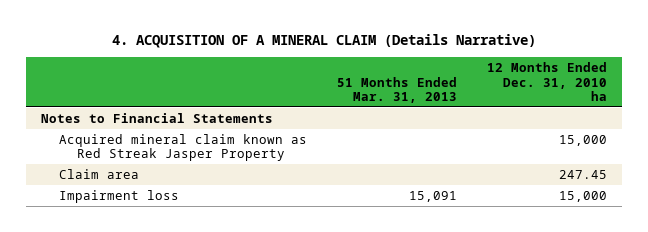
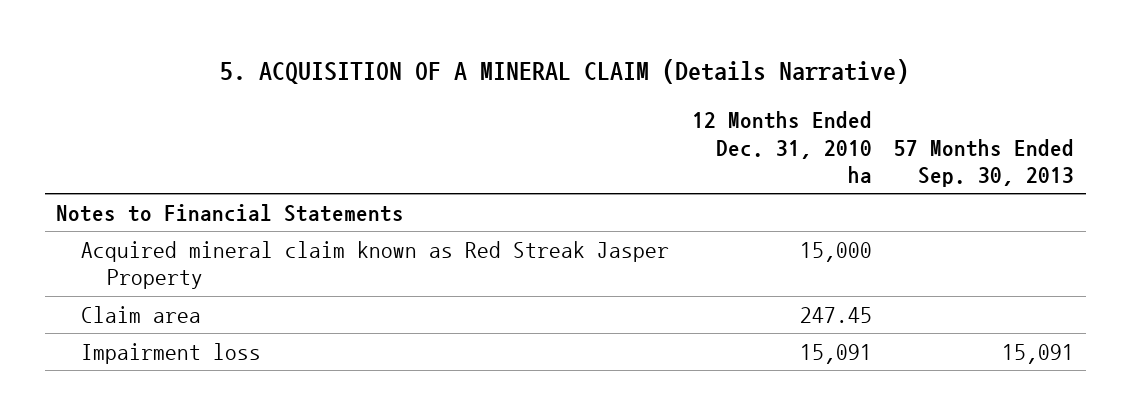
[111,34,536,49] 4. ACQUISITION OF A MINERAL CLAIM (Details Narrative) -> [220,59,910,85] 5. ACQUISITION OF A MINERAL CLAIM (Details Narrative)
[336,76,457,103] 51 Months Ended Mar. 31, 2013 -> none
none -> [894,138,1075,187] 57 Months Ended Sep. 30, 2013
[558,190,607,202] 15,000 -> [799,343,872,364] 15,091

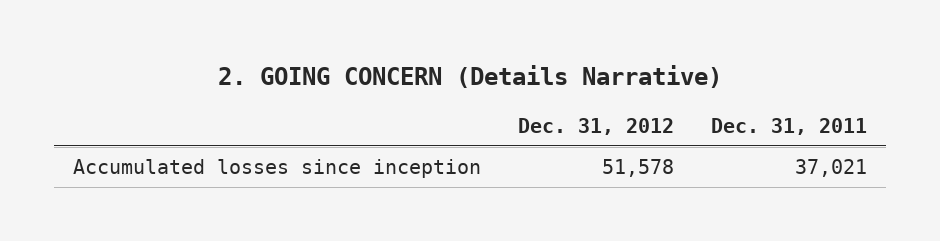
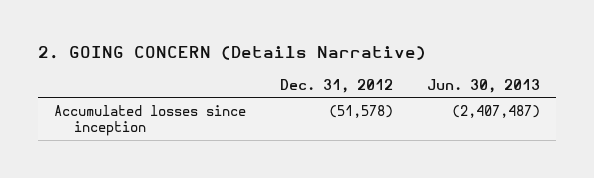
[711,118,868,136] Dec. 31, 2011 -> none
none -> [426,78,540,93] Jun. 30, 2013
[601,159,674,178] 51,578 -> [329,104,394,118] (51,578)

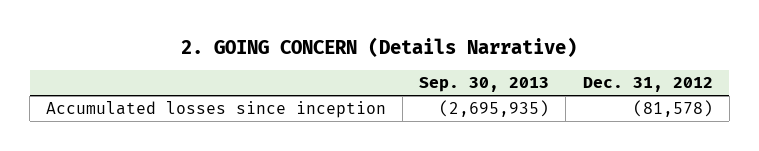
[426,78,540,93] Jun. 30, 2013 -> none
none -> [419,77,550,93] Sep. 30, 2013
[329,104,394,118] (51,578) -> [632,100,713,118] (81,578)

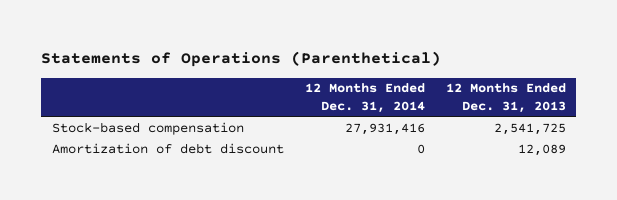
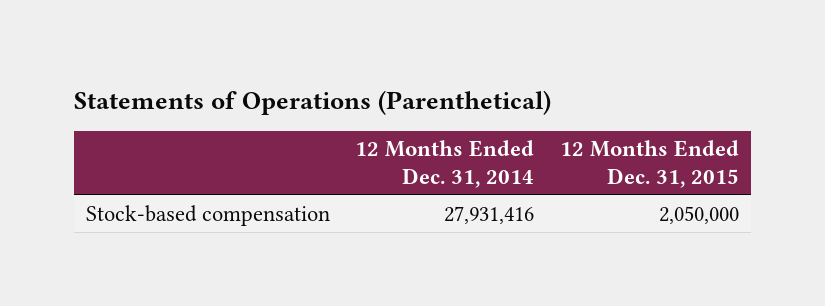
[445,83,566,113] 12 Months Ended Dec. 31, 2013 -> none
none -> [559,140,739,188] 12 Months Ended Dec. 31, 2015
[51,142,284,154] Amortization of debt discount -> none

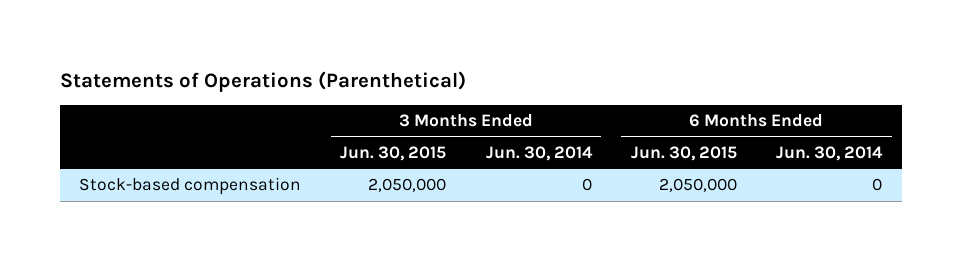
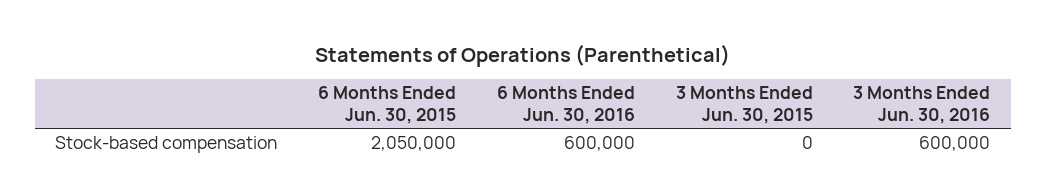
[485,146,593,162] Jun. 30, 2014 -> none
[775,146,883,162] Jun. 30, 2014 -> none
none -> [496,86,635,124] 6 Months Ended Jun. 30, 2016
none -> [853,86,991,124] 3 Months Ended Jun. 30, 2016
[368,178,447,193] 2,050,000 -> [801,136,813,150] 0

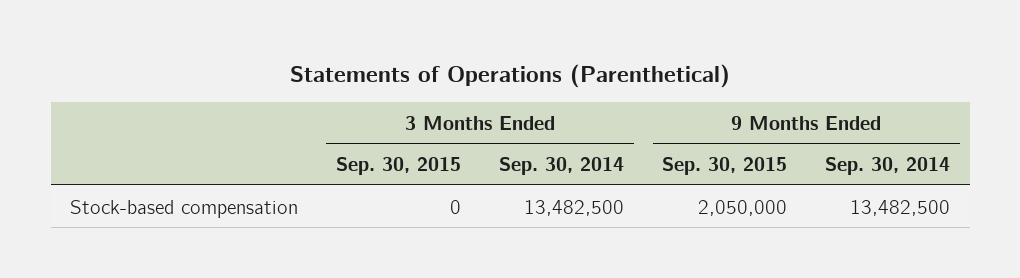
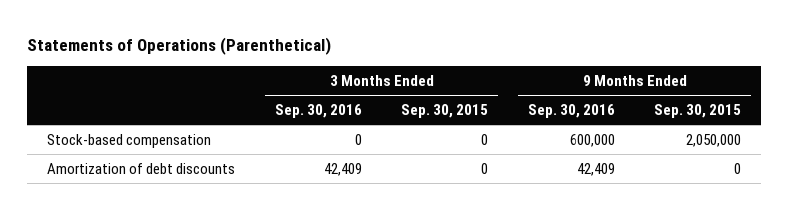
[499,157,625,176] Sep. 30, 2014 -> none
[825,157,951,176] Sep. 30, 2014 -> none
none -> [274,104,362,119] Sep. 30, 2016
none -> [527,104,615,119] Sep. 30, 2016
none -> [47,163,236,175] Amortization of debt discounts

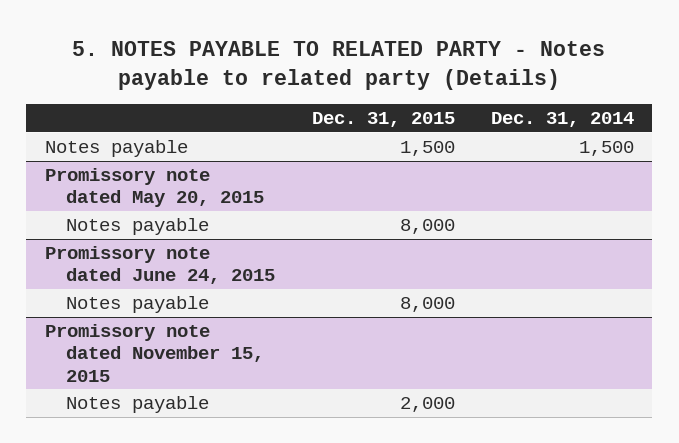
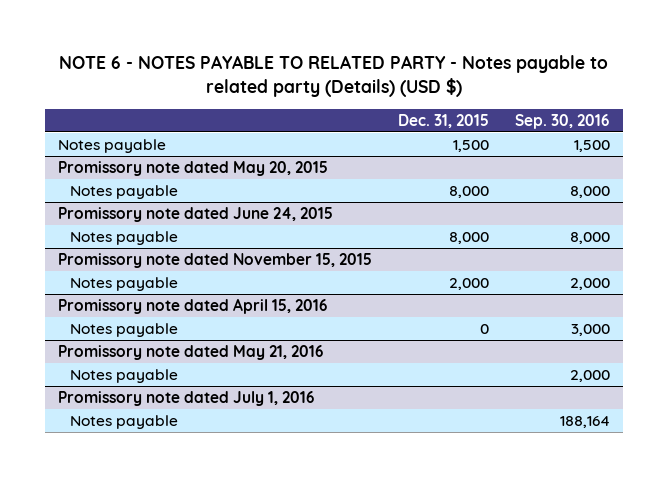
[72,40,606,91] 5. NOTES PAYABLE TO RELATED PARTY - Notes payable to related party (Details) -> [59,55,609,98] NOTE 6 - NOTES PAYABLE TO RELATED PARTY - Notes payable to related party (Details) (USD $)
[491,112,635,128] Dec. 31, 2014 -> none
none -> [515,113,611,129] Sep. 30, 2016
none -> [58,298,329,315] Promissory note dated April 15, 2016
none -> [69,323,178,338] Notes payable
none -> [58,345,325,361] Promissory note dated May 21, 2016
none -> [69,369,178,384] Notes payable
none -> [58,391,316,407] Promissory note dated July 1, 2016
none -> [69,415,178,430] Notes payable

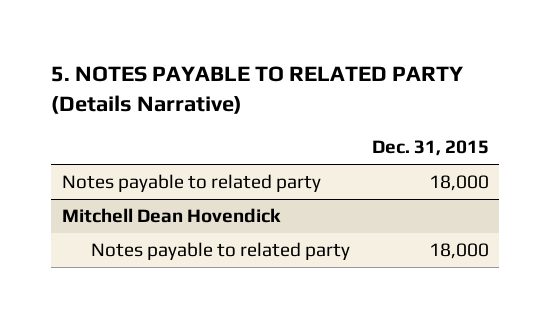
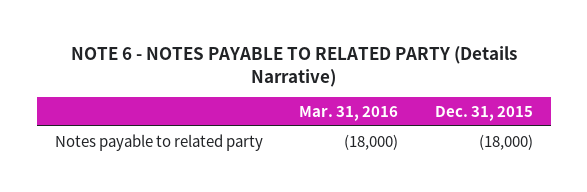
[51,65,464,114] 5. NOTES PAYABLE TO RELATED PARTY (Details Narrative) -> [70,45,517,87] NOTE 6 - NOTES PAYABLE TO RELATED PARTY (Details Narrative)
none -> [299,106,399,122] Mar. 31, 2016
[61,208,281,224] Mitchell Dean Hovendick -> none
[91,242,351,261] Notes payable to related party -> none
[428,175,489,192] 18,000 -> [478,133,533,150] (18,000)

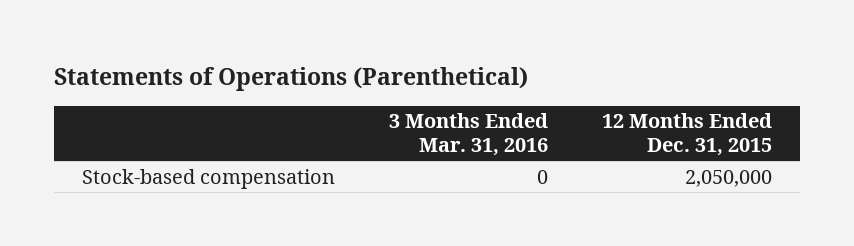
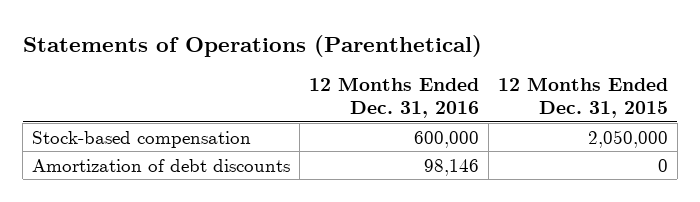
[389,113,549,156] 3 Months Ended Mar. 31, 2016 -> none
none -> [309,77,480,119] 12 Months Ended Dec. 31, 2016
none -> [32,158,291,172] Amortization of debt discounts

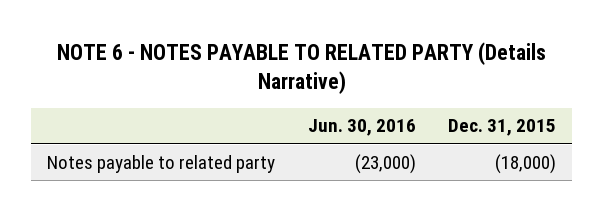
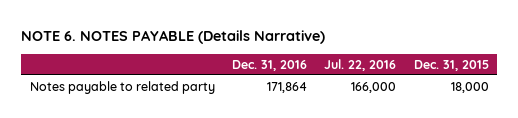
[56,42,546,95] NOTE 6 - NOTES PAYABLE TO RELATED PARTY (Details Narrative) -> [21,29,326,44] NOTE 6. NOTES PAYABLE (Details Narrative)
[307,119,416,137] Jun. 30, 2016 -> none
none -> [232,59,308,71] Dec. 31, 2016
none -> [324,58,397,71] Jul. 22, 2016
[495,154,557,175] (18,000) -> [450,82,489,94] 18,000

